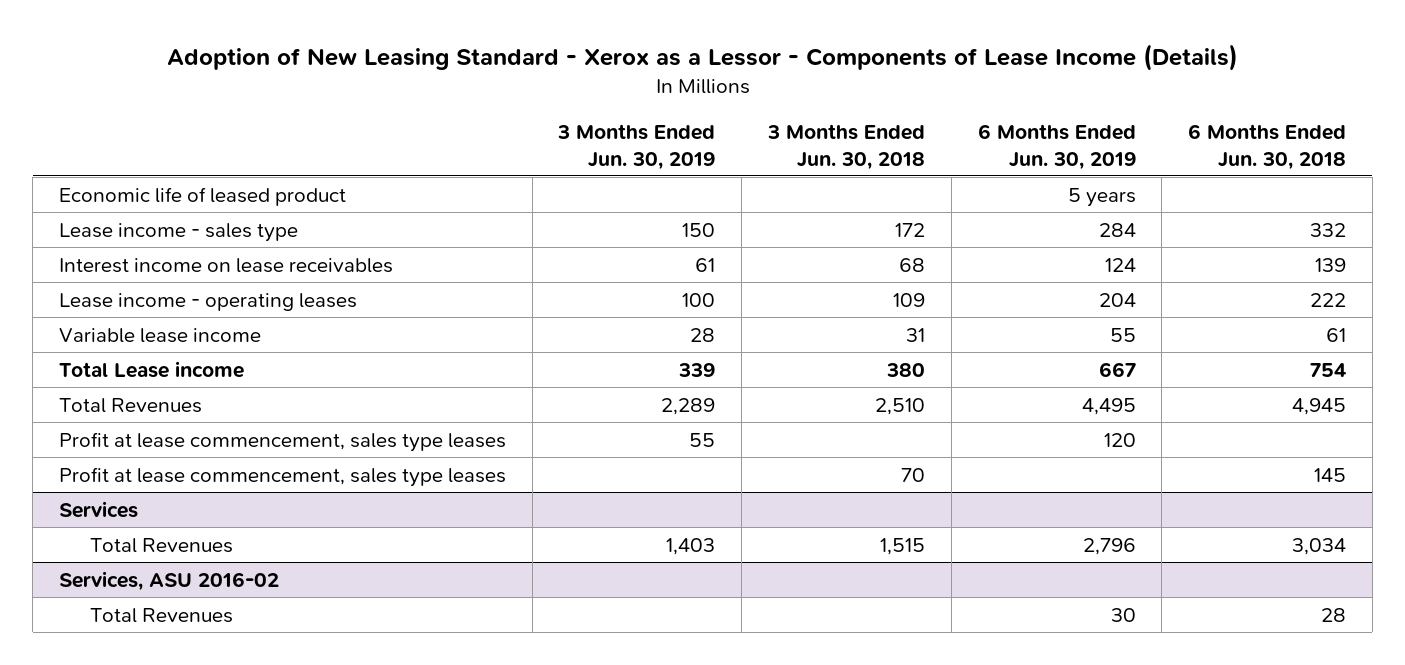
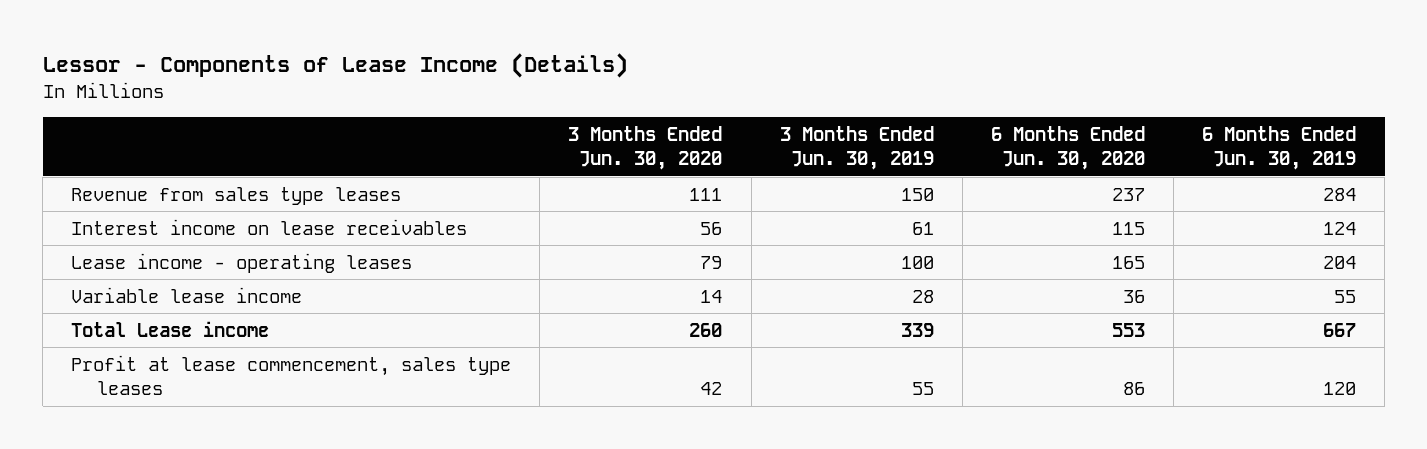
[166,44,1238,72] Adoption of New Leasing Standard - Xerox as a Lessor - Components of Lease Income (Details) -> [42,53,628,79] Lessor - Components of Lease Income (Details)
[767,123,926,170] 3 Months Ended Jun. 30, 2018 -> none
[1188,123,1347,170] 6 Months Ended Jun. 30, 2018 -> none
none -> [568,125,723,171] 3 Months Ended Jun. 30, 2020
none -> [990,125,1145,171] 6 Months Ended Jun. 30, 2020
[58,186,346,206] Economic life of leased product -> none
[58,222,298,242] Lease income - sales type -> [71,186,402,205] Revenue from sales type leases
[58,397,202,413] Total Revenues -> none
[58,466,506,487] Profit at lease commencement, sales type leases -> none
[58,500,138,518] Services -> none
[89,537,233,553] Total Revenues -> none
[58,570,279,591] Services, ASU 2016-02 -> none
[89,607,233,623] Total Revenues -> none

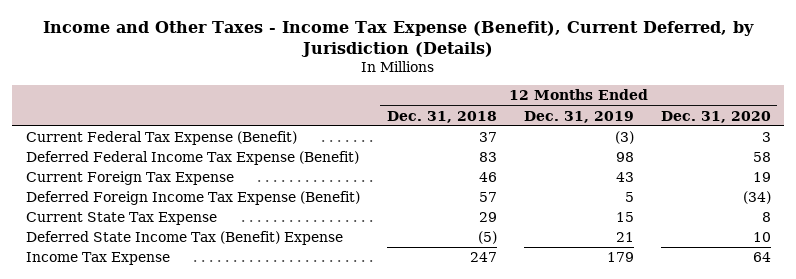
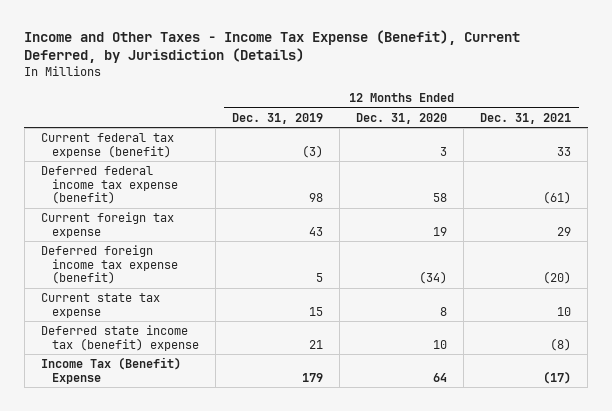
[386,110,497,123] Dec. 31, 2018 -> none
none -> [480,112,572,124] Dec. 31, 2021
[25,131,297,146] Current Federal Tax Expense (Benefit) -> [40,133,174,158] Current federal tax expense (benefit)
[25,151,359,166] Deferred Federal Income Tax Expense (Benefit) -> [40,166,179,204] Deferred federal income tax expense (benefit)
[25,171,234,186] Current Foreign Tax Expense -> [40,212,174,238] Current foreign tax expense
[25,191,360,206] Deferred Foreign Income Tax Expense (Benefit) -> [40,245,179,284] Deferred foreign income tax expense (benefit)
[25,212,217,226] Current State Tax Expense -> [40,293,160,318] Current state tax expense
[25,231,343,246] Deferred State Income Tax (Benefit) Expense -> [40,325,200,351] Deferred state income tax (benefit) expense
[25,252,170,266] Income Tax Expense -> [40,357,181,384] Income Tax (Benefit) Expense

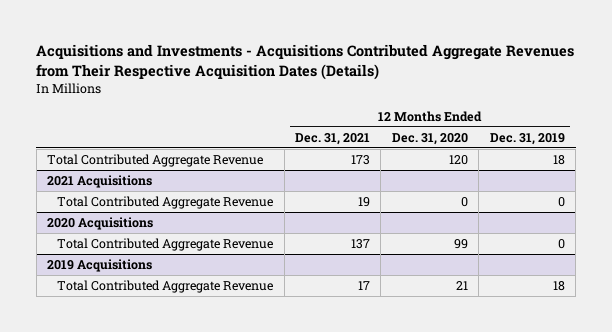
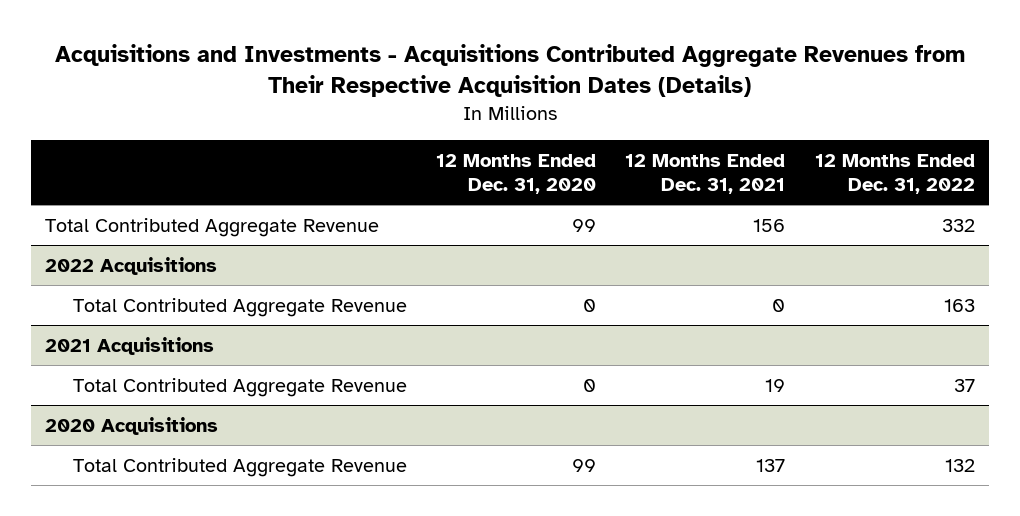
[489,133,565,146] Dec. 31, 2019 -> none
none -> [814,153,975,194] 12 Months Ended Dec. 31, 2022
[351,155,371,166] 173 -> [753,218,786,232] 156
[448,155,468,166] 120 -> [572,218,597,232] 99
none -> [45,256,218,275] 2022 Acquisitions
none -> [73,297,408,317] Total Contributed Aggregate Revenue
[47,259,153,273] 2019 Acquisitions -> none
[57,280,274,294] Total Contributed Aggregate Revenue -> none

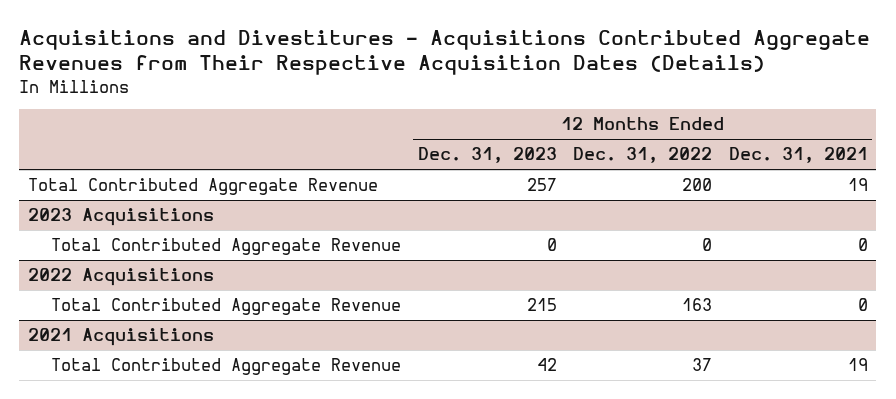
[54,43,965,97] Acquisitions and Investments - Acquisitions Contributed Aggregate Revenues from Their Respective Acquisition Dates (Details) -> [19,29,871,76] Acquisitions and Divestitures - Acquisitions Contributed Aggregate Revenues from Their Respective Acquisition Dates (Details)
[436,153,597,194] 12 Months Ended Dec. 31, 2020 -> none
none -> [417,147,557,164] Dec. 31, 2023
[753,218,786,232] 156 -> [847,178,868,192] 19
[941,218,975,232] 332 -> [682,178,713,192] 200
none -> [27,208,214,227] 2023 Acquisitions
none -> [50,238,401,256] Total Contributed Aggregate Revenue
[45,416,219,435] 2020 Acquisitions -> none
[73,457,408,477] Total Contributed Aggregate Revenue -> none

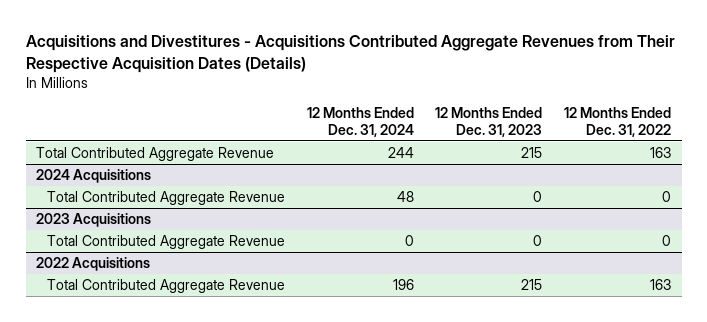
[728,147,868,164] Dec. 31, 2021 -> none
none -> [306,107,414,137] 12 Months Ended Dec. 31, 2024
[526,178,557,192] 257 -> [521,147,543,159] 215
[682,178,713,192] 200 -> [649,147,671,159] 163
none -> [36,169,152,184] 2024 Acquisitions
none -> [47,191,286,206] Total Contributed Aggregate Revenue
[27,328,214,347] 2021 Acquisitions -> none
[50,358,401,376] Total Contributed Aggregate Revenue -> none

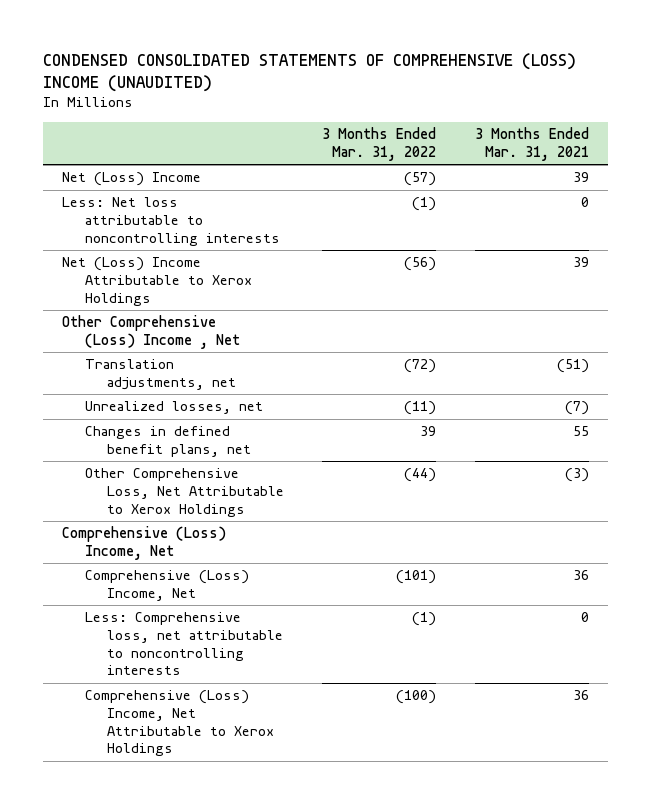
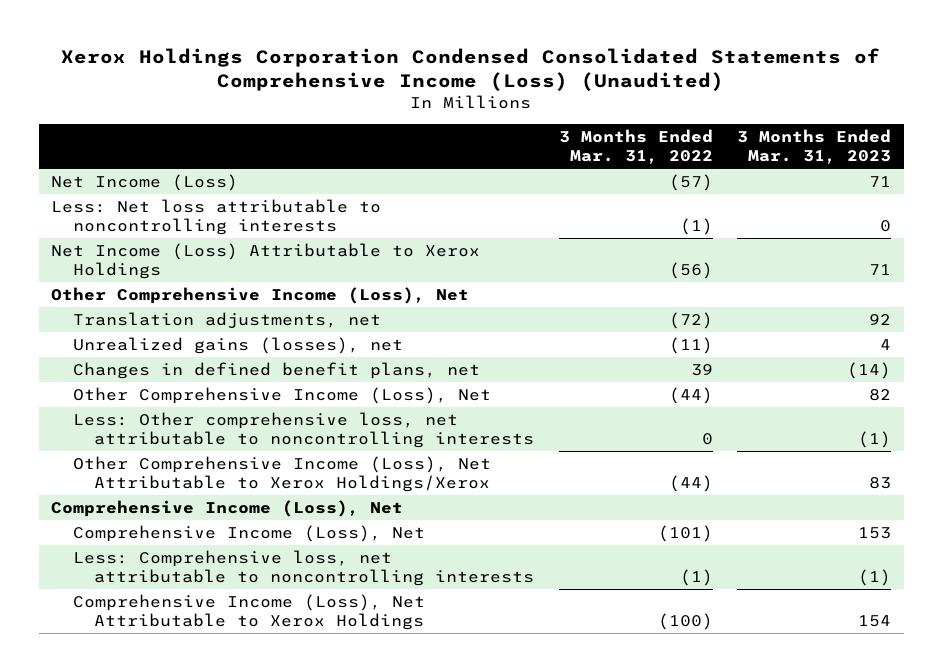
[43,52,577,92] CONDENSED CONSOLIDATED STATEMENTS OF COMPREHENSIVE (LOSS) INCOME (UNAUDITED) -> [61,48,881,92] Xerox Holdings Corporation Condensed Consolidated Statements of Comprehensive Income (Loss) (Unaudited)
[474,127,589,161] 3 Months Ended Mar. 31, 2021 -> none
none -> [737,128,892,165] 3 Months Ended Mar. 31, 2023
[62,172,202,187] Net (Loss) Income -> [51,173,239,191] Net Income (Loss)
[62,257,252,306] Net (Loss) Income Attributable to Xerox Holdings -> [51,242,481,280] Net Income (Loss) Attributable to Xerox Holdings
[62,315,240,349] Other Comprehensive (Loss) Income , Net -> [51,286,470,304] Other Comprehensive Income (Loss), Net
[84,401,263,415] Unrealized losses, net -> [72,336,403,354] Unrealized gains (losses), net
none -> [72,386,491,404] Other Comprehensive Income (Loss), Net
none -> [72,411,534,449] Less: Other comprehensive loss, net attributable to noncontrolling interests
[84,468,284,517] Other Comprehensive Loss, Net Attributable to Xerox Holdings -> [72,455,491,493] Other Comprehensive Income (Loss), Net Attributable to Xerox Holdings/Xerox
[62,526,227,560] Comprehensive (Loss) Income, Net -> [51,499,404,517] Comprehensive Income (Loss), Net
[84,570,249,601] Comprehensive (Loss) Income, Net -> [72,524,425,542] Comprehensive Income (Loss), Net
[84,690,274,757] Comprehensive (Loss) Income, Net Attributable to Xerox Holdings -> [72,593,425,631] Comprehensive Income (Loss), Net Attributable to Xerox Holdings

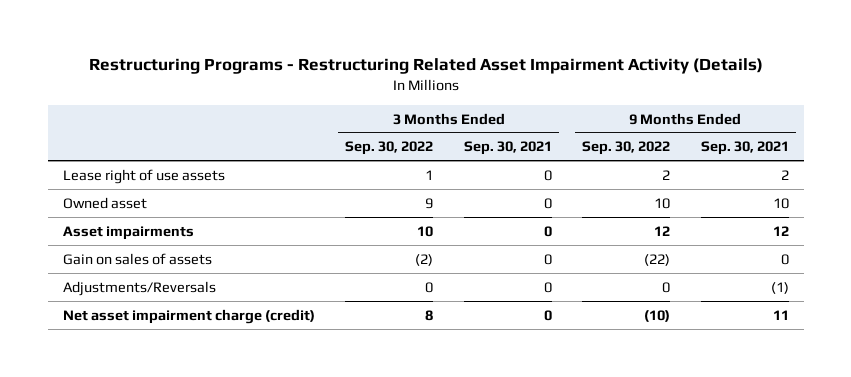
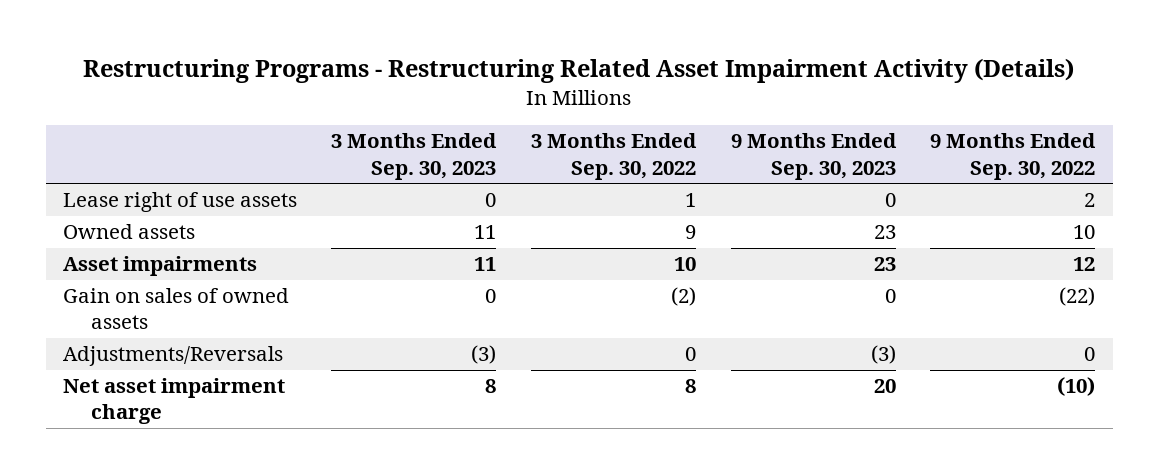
[463,141,552,156] Sep. 30, 2021 -> none
[700,141,789,156] Sep. 30, 2021 -> none
none -> [331,133,498,180] 3 Months Ended Sep. 30, 2023
none -> [730,133,897,180] 9 Months Ended Sep. 30, 2023
[62,196,147,209] Owned asset -> [62,224,195,240] Owned assets
[62,252,212,265] Gain on sales of assets -> [62,288,289,330] Gain on sales of owned assets
[62,308,315,324] Net asset impairment charge (credit) -> [62,378,285,425] Net asset impairment charge

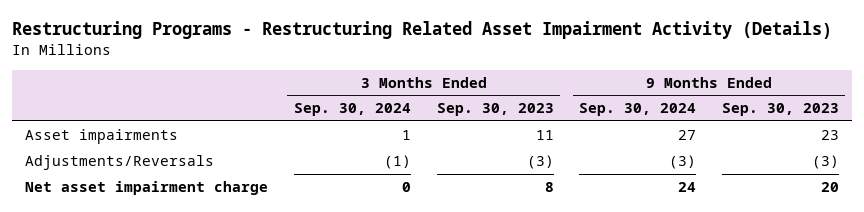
[531,133,698,180] 3 Months Ended Sep. 30, 2022 -> none
[930,133,1097,180] 9 Months Ended Sep. 30, 2022 -> none
none -> [293,103,411,117] Sep. 30, 2024
none -> [579,103,697,117] Sep. 30, 2024
[62,192,297,213] Lease right of use assets -> none
[62,224,195,240] Owned assets -> none
[62,288,289,330] Gain on sales of owned assets -> none

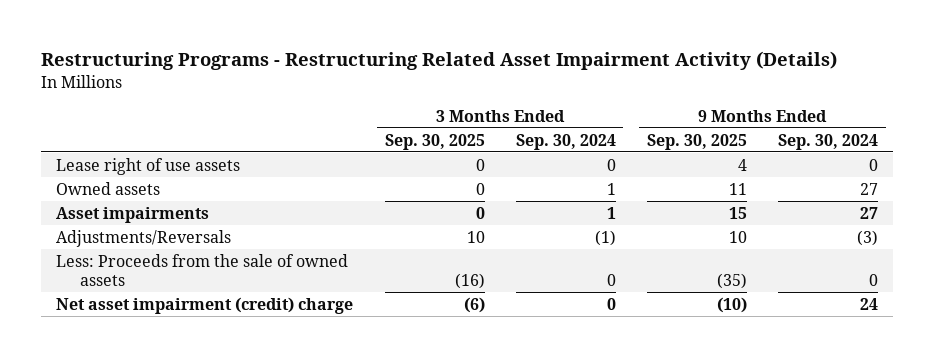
[436,103,554,117] Sep. 30, 2023 -> none
[721,103,839,117] Sep. 30, 2023 -> none
none -> [384,133,485,150] Sep. 30, 2025
none -> [646,133,747,150] Sep. 30, 2025
none -> [56,157,241,175] Lease right of use assets
none -> [56,181,161,195] Owned assets
none -> [56,253,349,286] Less: Proceeds from the sale of owned assets
[25,181,269,196] Net asset impairment charge -> [56,296,354,314] Net asset impairment (credit) charge

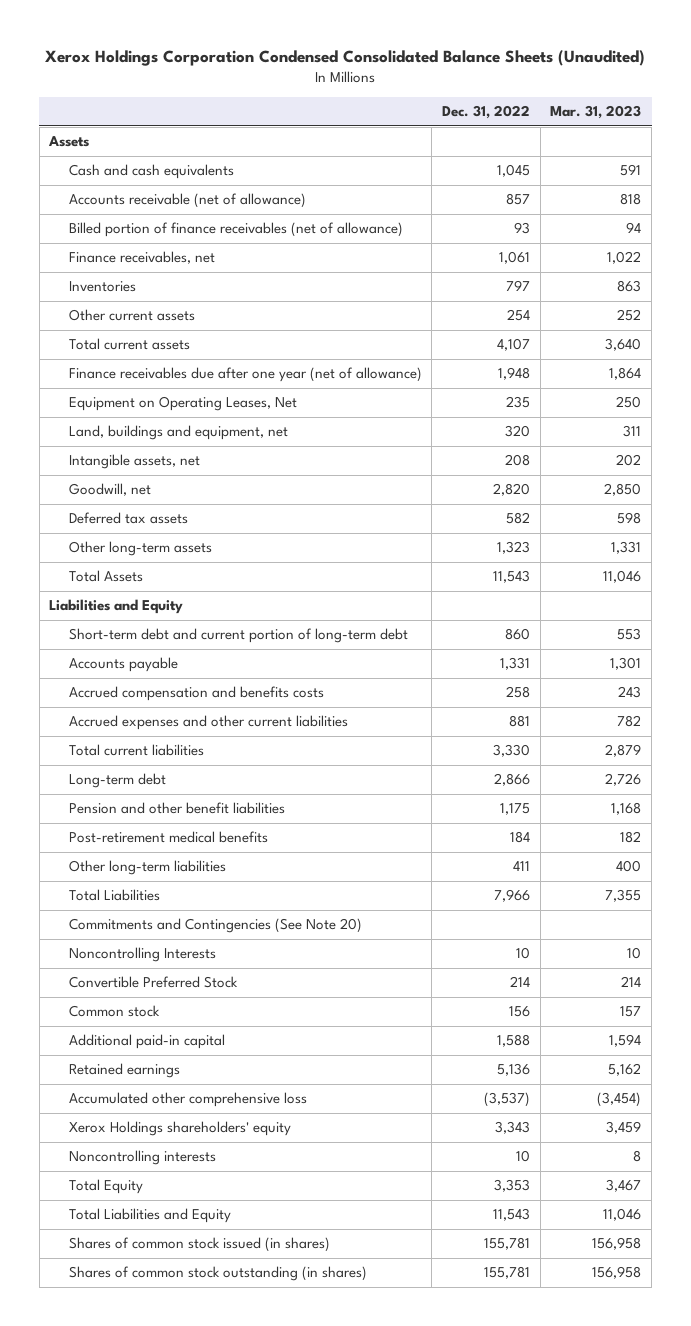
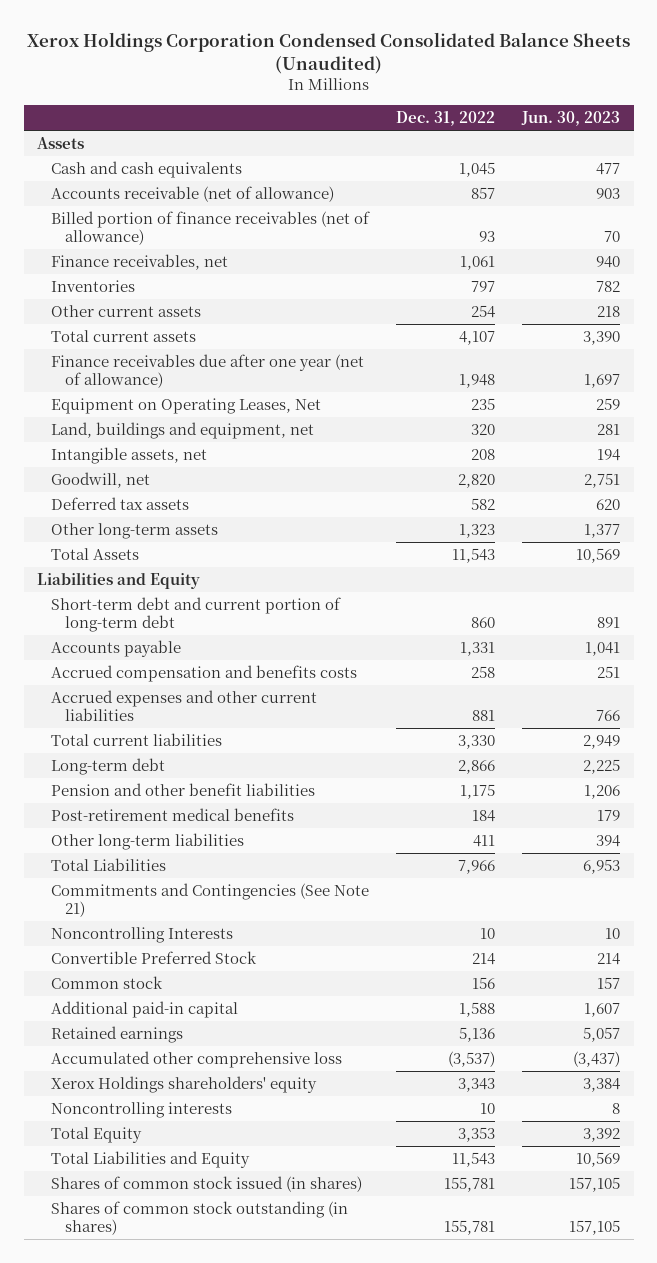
[550,105,642,120] Mar. 31, 2023 -> none
none -> [521,111,621,127] Jun. 30, 2023
[68,918,362,934] Commitments and Contingencies (See Note 20) -> [51,882,370,918] Commitments and Contingencies (See Note 21)

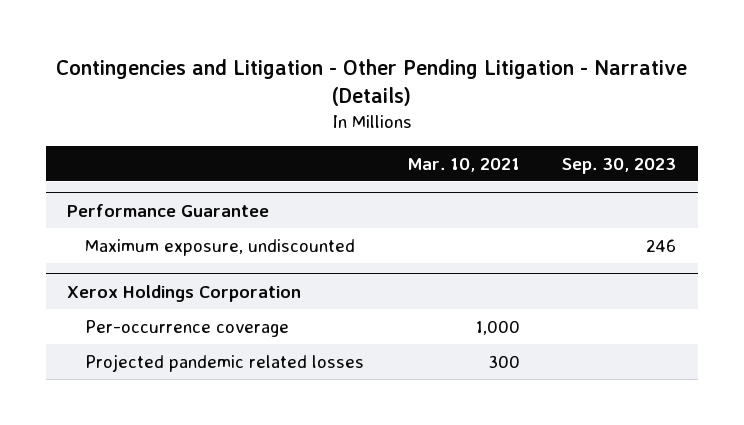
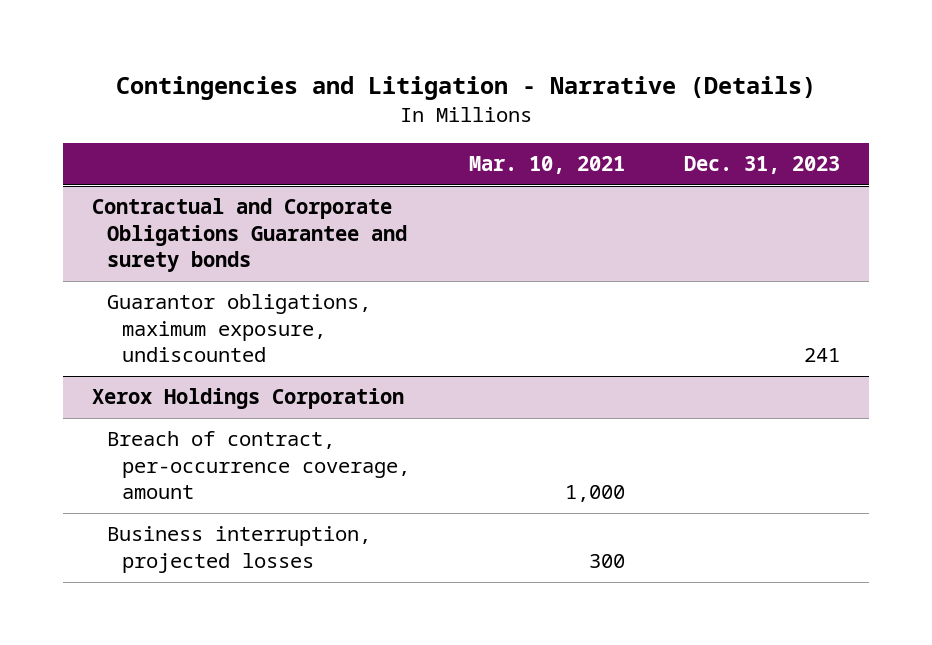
[55,58,687,106] Contingencies and Litigation - Other Pending Litigation - Narrative (Details) -> [115,76,816,101] Contingencies and Litigation - Narrative (Details)
[562,157,677,174] Sep. 30, 2023 -> none
none -> [683,156,840,175] Dec. 31, 2023
[67,203,270,217] Performance Guarantee -> [91,198,407,273] Contractual and Corporate Obligations Guarantee and surety bonds
[84,238,355,256] Maximum exposure, undiscounted -> [106,294,371,363] Guarantor obligations, maximum exposure, undiscounted
[84,319,289,337] Per-occurrence coverage -> [106,431,410,500] Breach of contract, per-occurrence coverage, amount
[84,353,364,372] Projected pandemic related losses -> [106,526,371,573] Business interruption, projected losses

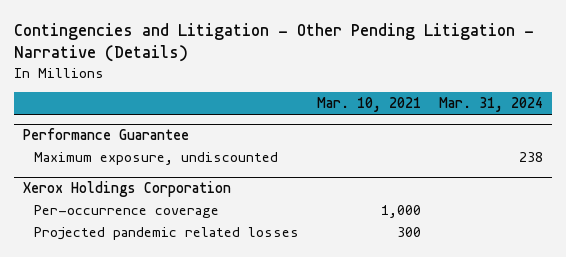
[115,76,816,101] Contingencies and Litigation - Narrative (Details) -> [13,23,534,63] Contingencies and Litigation - Other Pending Litigation - Narrative (Details)
[683,156,840,175] Dec. 31, 2023 -> none
none -> [438,97,543,113] Mar. 31, 2024
[91,198,407,273] Contractual and Corporate Obligations Guarantee and surety bonds -> [22,128,189,141] Performance Guarantee
[106,294,371,363] Guarantor obligations, maximum exposure, undiscounted -> [33,152,278,166] Maximum exposure, undiscounted
[106,431,410,500] Breach of contract, per-occurrence coverage, amount -> [33,205,219,219] Per-occurrence coverage
[106,526,371,573] Business interruption, projected losses -> [33,227,299,241] Projected pandemic related losses

